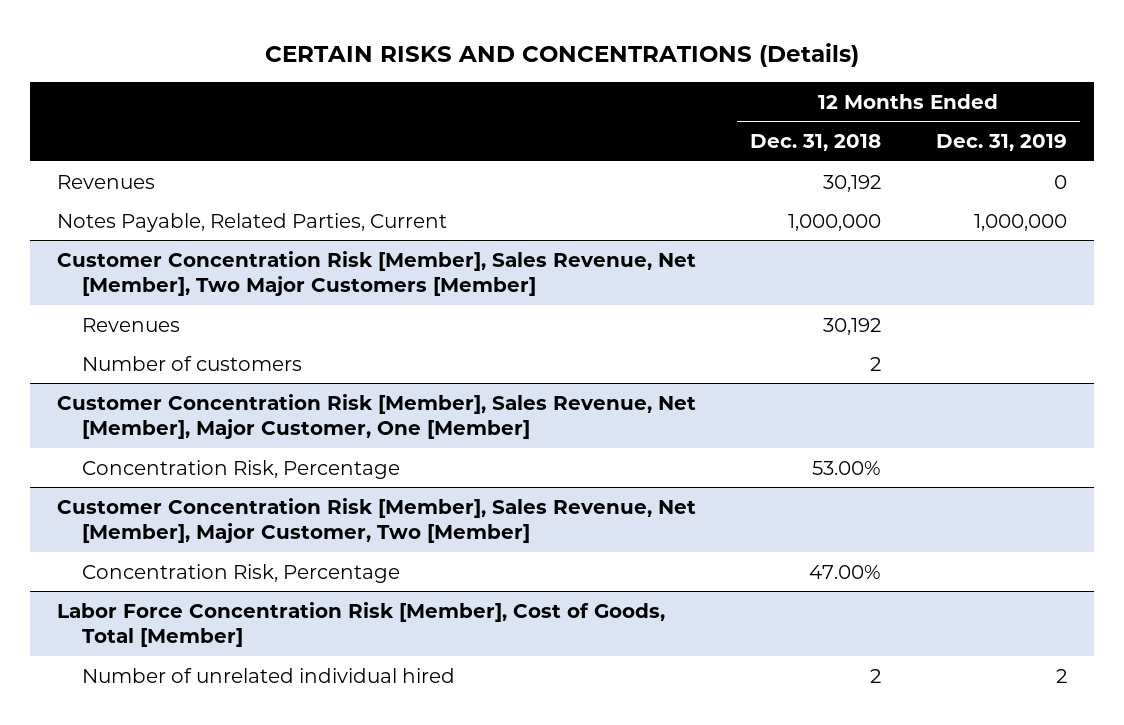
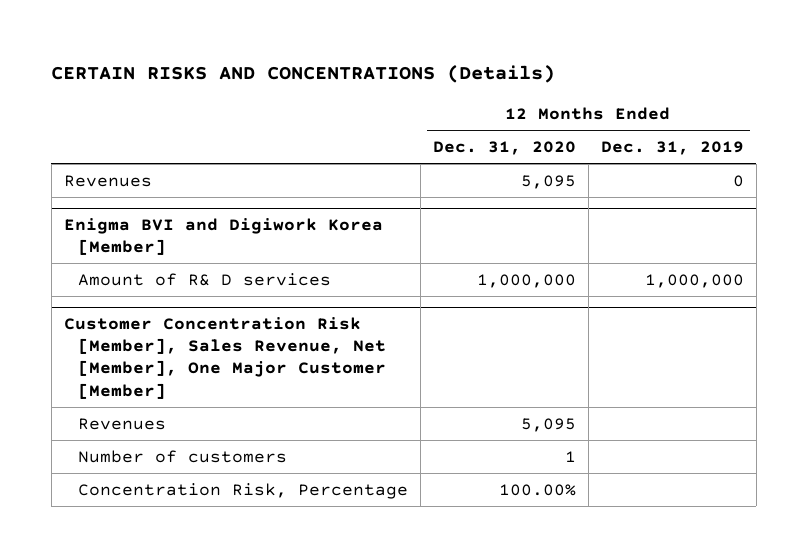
[750,134,882,152] Dec. 31, 2018 -> none
none -> [432,141,576,156] Dec. 31, 2020
[57,212,448,232] Notes Payable, Related Parties, Current -> none
[57,250,697,297] Customer Concentration Risk [Member], Sales Revenue, Net [Member], Two Major Customers [Member] -> none
[82,317,181,332] Revenues -> none
[82,355,303,371] Number of customers -> none
none -> [63,217,383,256] Enigma BVI and Digiwork Korea [Member]
none -> [77,272,331,286] Amount of R& D services
[57,393,697,440] Customer Concentration Risk [Member], Sales Revenue, Net [Member], Major Customer, One [Member] -> [63,316,386,399] Customer Concentration Risk [Member], Sales Revenue, Net [Member], One Major Customer [Member]
none -> [77,417,166,430] Revenues
none -> [77,449,287,463] Number of customers
[57,497,697,544] Customer Concentration Risk [Member], Sales Revenue, Net [Member], Major Customer, Two [Member] -> none
[82,563,401,583] Concentration Risk, Percentage -> none
[57,601,666,648] Labor Force Concentration Risk [Member], Cost of Goods, Total [Member] -> none
[82,667,456,683] Number of unrelated individual hired -> none

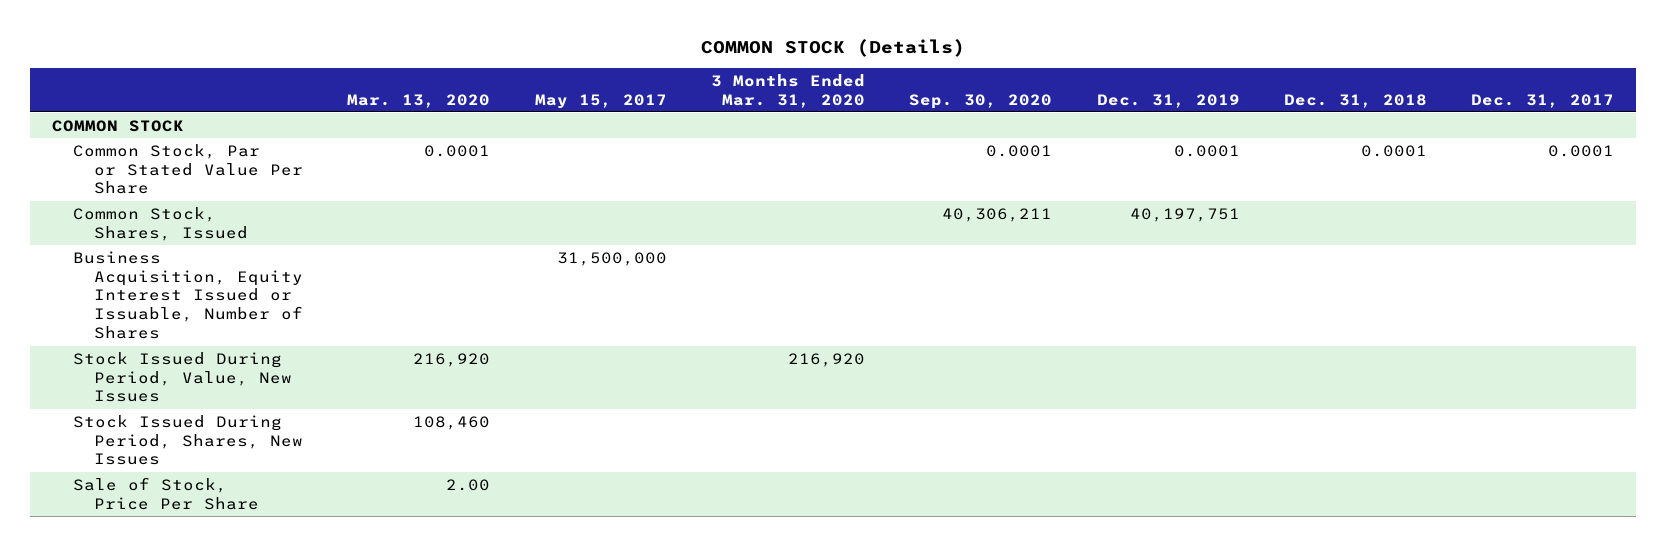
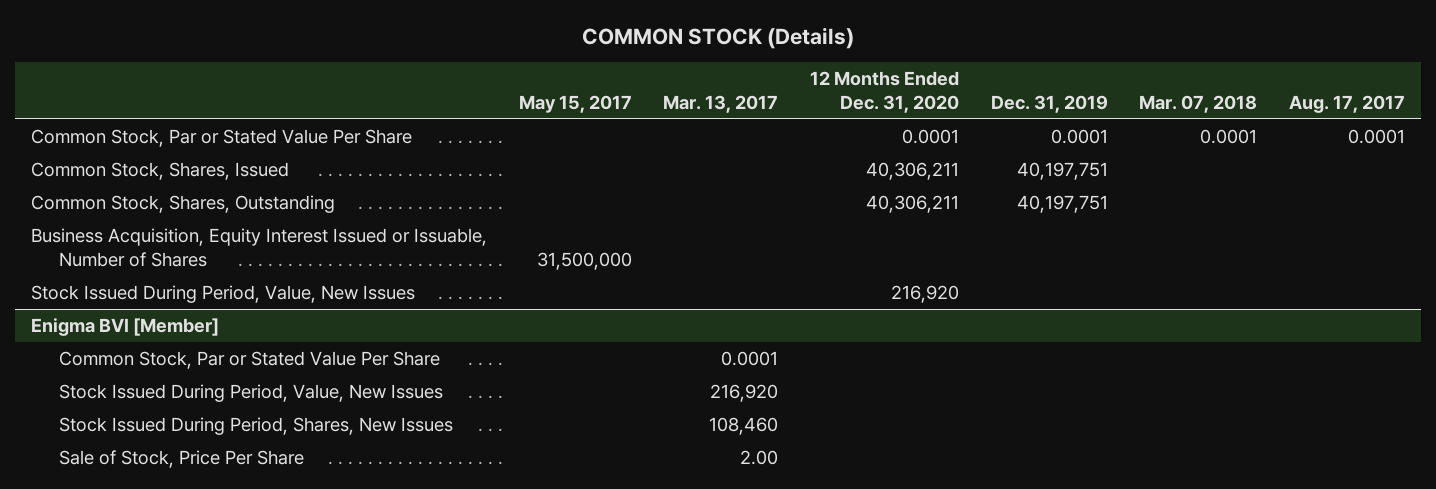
[347,93,491,108] Mar. 13, 2020 -> none
[710,73,865,108] 3 Months Ended Mar. 31, 2020 -> none
[909,93,1053,109] Sep. 30, 2020 -> none
[1283,93,1427,108] Dec. 31, 2018 -> none
[1471,93,1615,108] Dec. 31, 2017 -> none
none -> [663,94,779,113] Mar. 13, 2017
none -> [809,71,959,113] 12 Months Ended Dec. 31, 2020
none -> [1139,94,1258,113] Mar. 07, 2018
none -> [1289,94,1406,113] Aug. 17, 2017
[52,119,185,132] COMMON STOCK -> none
none -> [30,195,335,214] Common Stock, Shares, Outstanding
[73,414,304,466] Stock Issued During Period, Shares, New Issues -> none
[73,476,260,510] Sale of Stock, Price Per Share -> none
none -> [30,318,219,337] Enigma BVI [Member]
none -> [59,351,441,370] Common Stock, Par or Stated Value Per Share
none -> [59,384,444,403] Stock Issued During Period, Value, New Issues
none -> [59,417,454,436] Stock Issued During Period, Shares, New Issues
none -> [59,450,305,469] Sale of Stock, Price Per Share

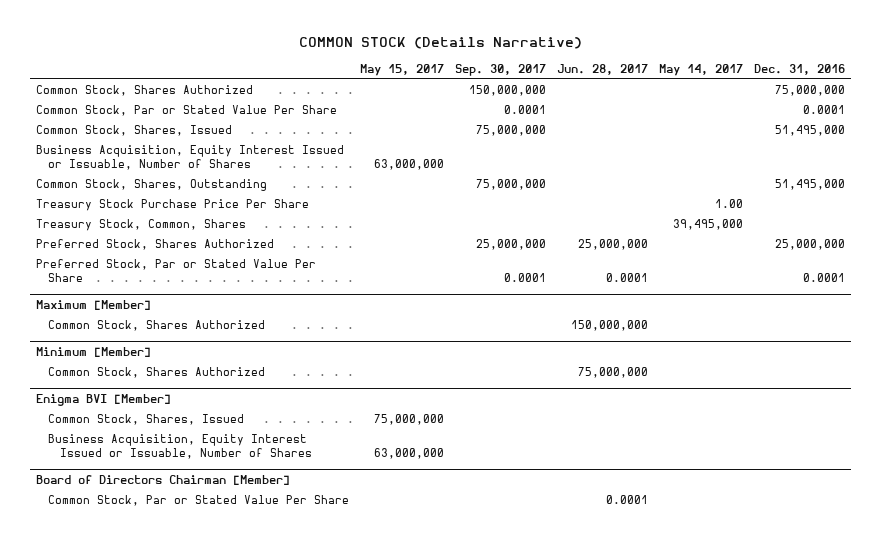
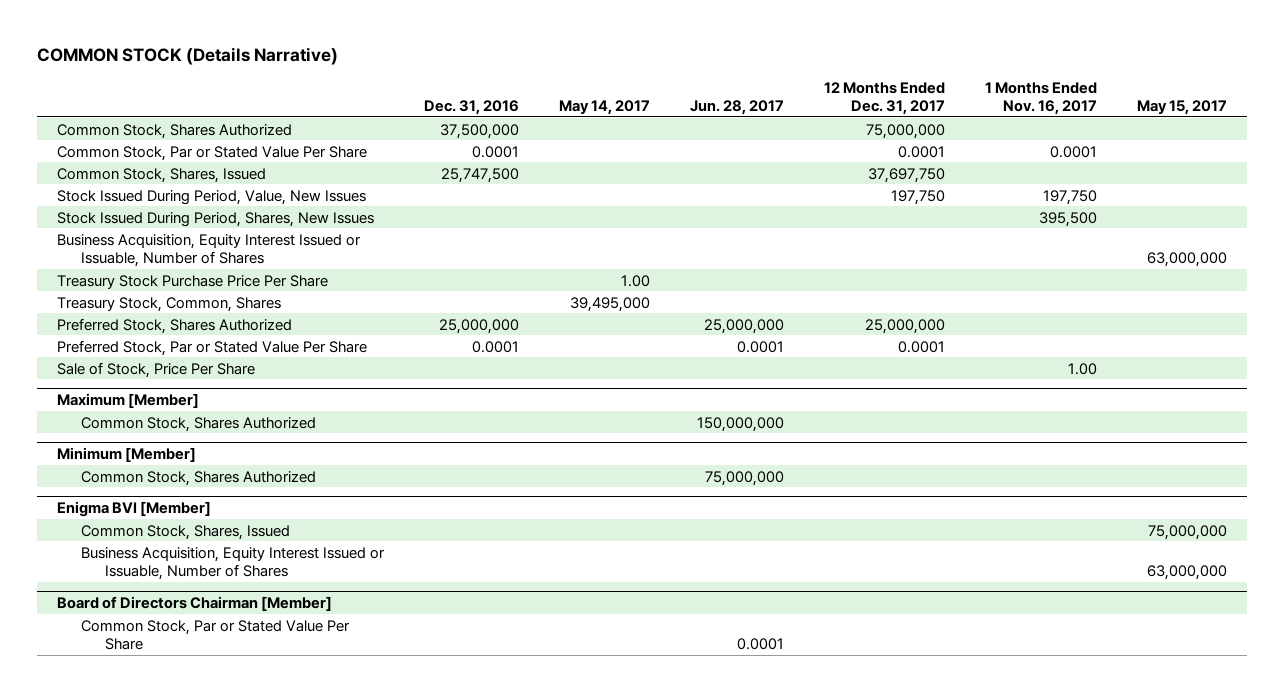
[454,63,546,76] Sep. 30, 2017 -> none
none -> [823,81,945,116] 12 Months Ended Dec. 31, 2017
none -> [984,81,1097,116] 1 Months Ended Nov. 16, 2017
[775,85,846,97] 75,000,000 -> [440,123,520,139] 37,500,000
[775,125,846,137] 51,495,000 -> [441,167,520,183] 25,747,500
none -> [57,189,367,205] Stock Issued During Period, Value, New Issues
none -> [57,211,375,227] Stock Issued During Period, Shares, New Issues
[35,179,267,192] Common Stock, Shares, Outstanding -> none
none -> [57,361,256,378] Sale of Stock, Price Per Share

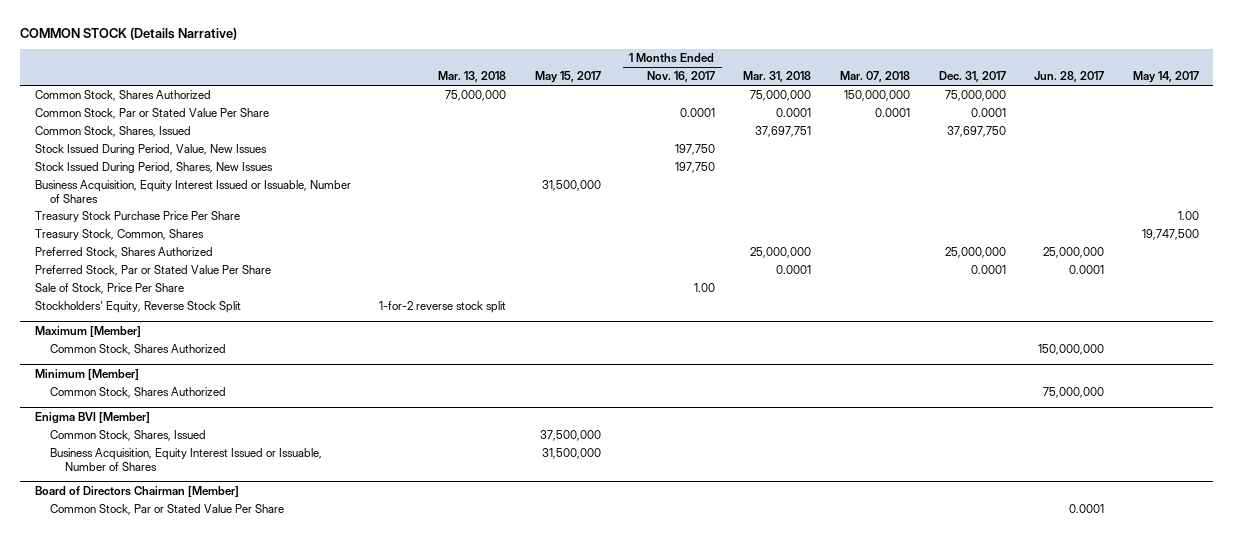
[424,100,520,116] Dec. 31, 2016 -> none
[823,81,945,116] 12 Months Ended Dec. 31, 2017 -> none
none -> [438,71,507,83] Mar. 13, 2018
none -> [743,71,812,83] Mar. 31, 2018
none -> [840,71,911,83] Mar. 07, 2018
none -> [938,71,1006,83] Dec. 31, 2017
[1038,211,1097,227] 395,500 -> [674,162,715,174] 197,750
[1146,251,1227,267] 63,000,000 -> [542,180,602,192] 31,500,000
[570,296,651,312] 39,495,000 -> [1141,229,1199,241] 19,747,500
none -> [34,301,241,314] Stockholders' Equity, Reverse Stock Split
[1147,524,1227,540] 75,000,000 -> [540,430,602,442] 37,500,000
[1146,564,1227,580] 63,000,000 -> [542,448,602,460] 31,500,000

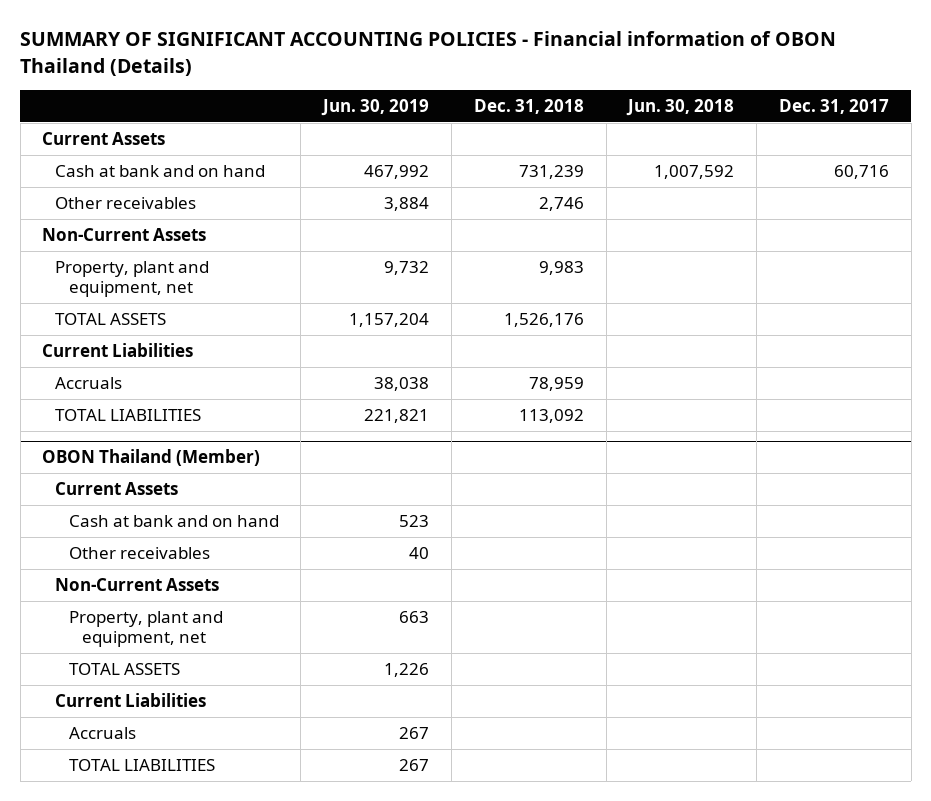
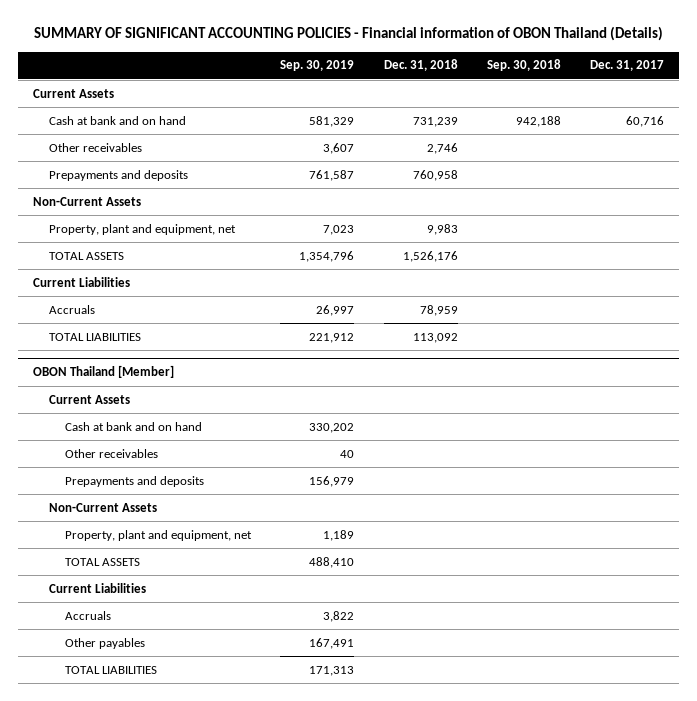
[321,98,430,116] Jun. 30, 2019 -> none
[626,98,735,116] Jun. 30, 2018 -> none
none -> [280,60,355,72] Sep. 30, 2019
none -> [486,59,561,72] Sep. 30, 2018
none -> [48,169,188,181] Prepayments and deposits
[42,449,261,467] OBON Thailand (Member) -> [32,365,174,379] OBON Thailand [Member]
none -> [64,475,204,487] Prepayments and deposits
none -> [64,637,145,649] Other payables

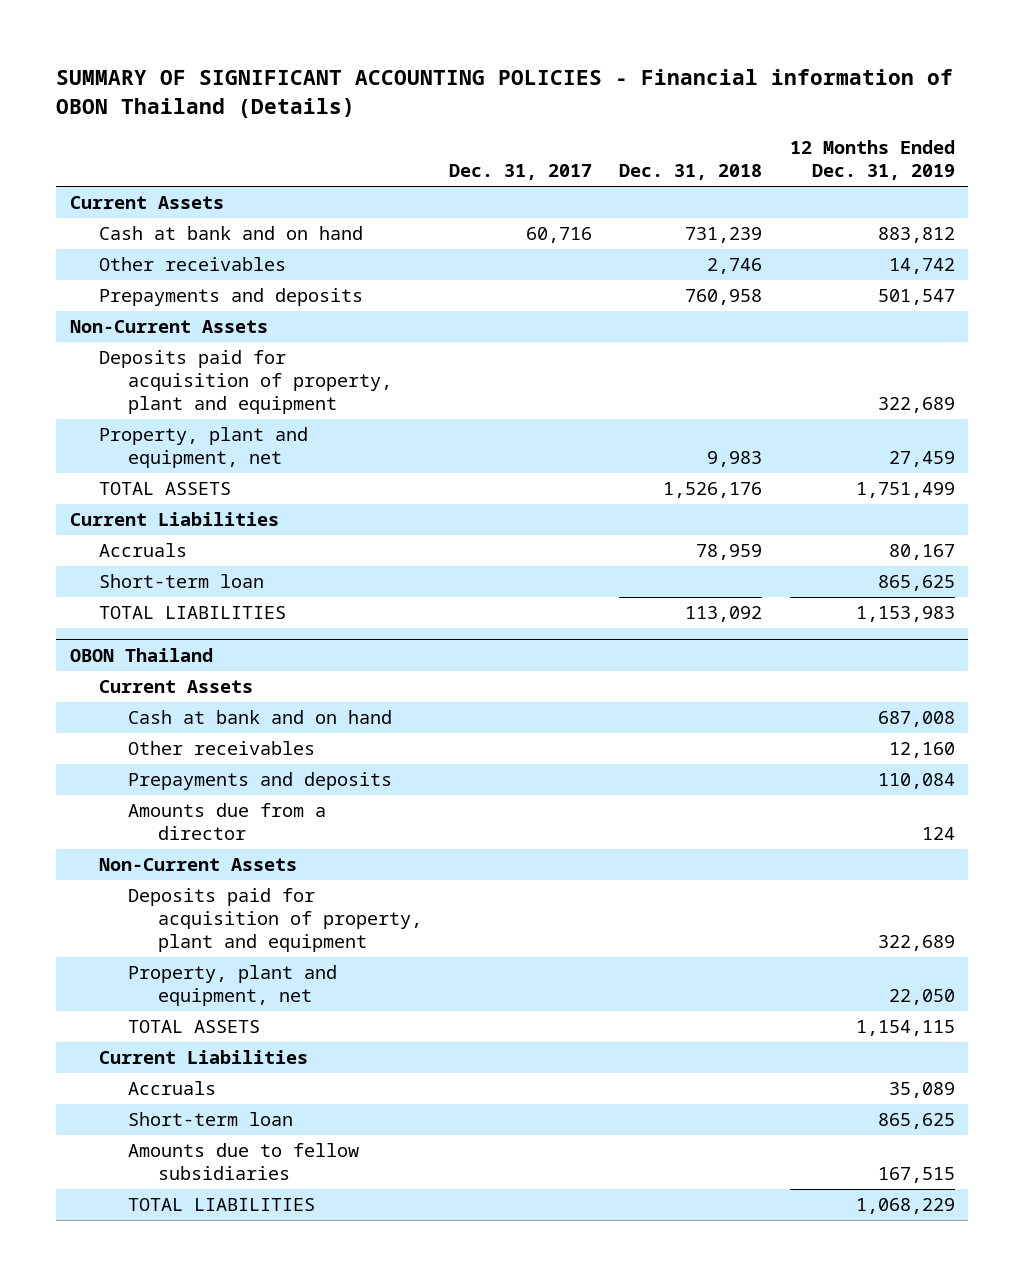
[280,60,355,72] Sep. 30, 2019 -> none
[486,59,561,72] Sep. 30, 2018 -> none
none -> [789,140,955,181] 12 Months Ended Dec. 31, 2019
none -> [99,350,393,414] Deposits paid for acquisition of property, plant and equipment
none -> [99,574,265,589] Short-term loan
[32,365,174,379] OBON Thailand [Member] -> [69,647,213,662] OBON Thailand
none -> [128,803,327,841] Amounts due from a director
none -> [128,888,422,952] Deposits paid for acquisition of property, plant and equipment
[64,637,145,649] Other payables -> none
none -> [128,1112,294,1127] Short-term loan
none -> [128,1143,360,1181] Amounts due to fellow subsidiaries

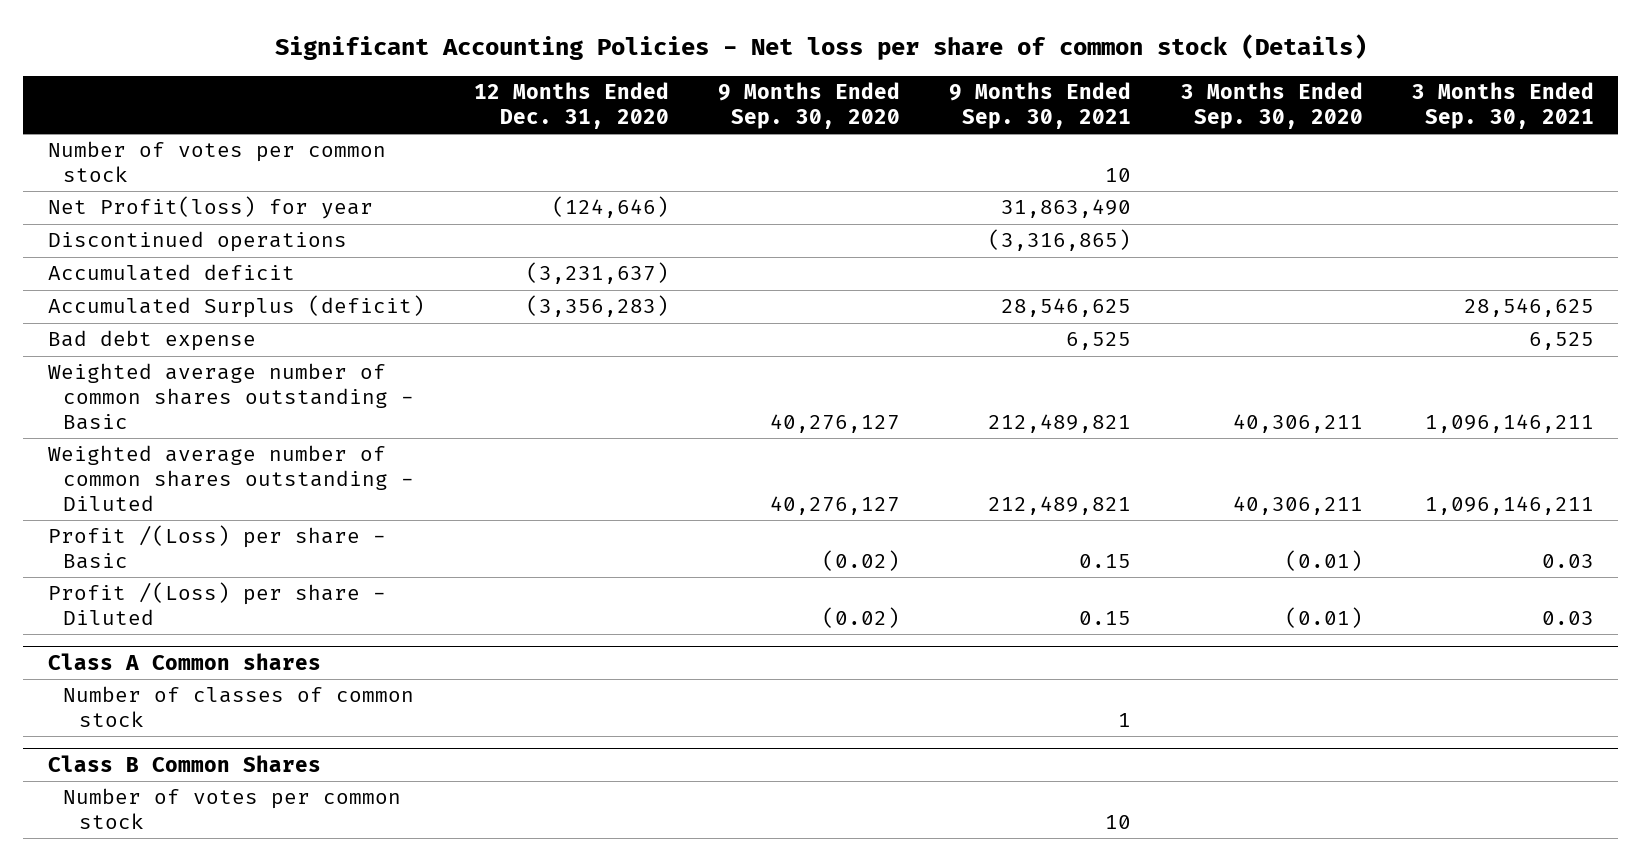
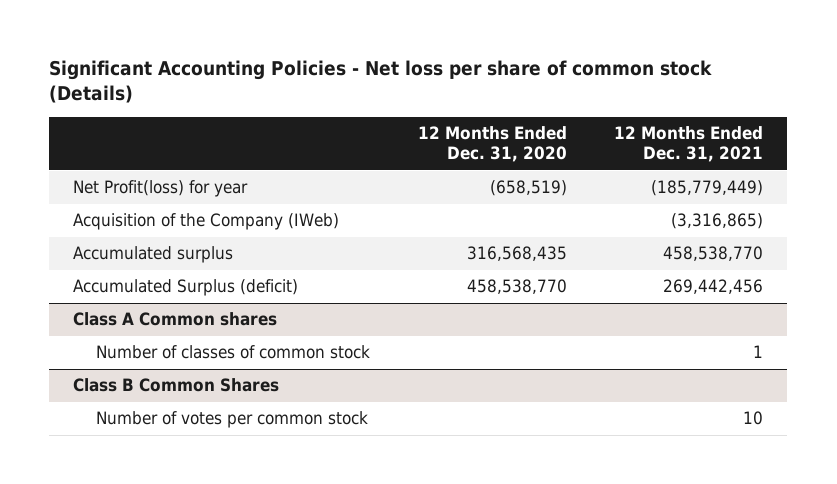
[718,82,901,129] 9 Months Ended Sep. 30, 2020 -> none
[949,82,1132,129] 9 Months Ended Sep. 30, 2021 -> none
[1180,82,1363,129] 3 Months Ended Sep. 30, 2020 -> none
[1411,82,1594,129] 3 Months Ended Sep. 30, 2021 -> none
none -> [614,125,764,163] 12 Months Ended Dec. 31, 2021
[47,141,386,183] Number of votes per common stock -> none
[47,231,347,253] Discontinued operations -> none
[47,330,256,352] Bad debt expense -> none
[47,363,415,431] Weighted average number of common shares outstanding - Basic -> none
[47,445,415,512] Weighted average number of common shares outstanding - Diluted -> none
[47,525,386,570] Profit /(Loss) per share - Basic -> none
[47,582,386,626] Profit /(Loss) per share - Diluted -> none
[551,196,669,219] (124,646) -> [489,180,567,197] (658,519)
none -> [73,213,340,231] Acquisition of the Company (IWeb)
[47,264,295,282] Accumulated deficit -> [73,246,234,264] Accumulated surplus
[525,262,669,285] (3,231,637) -> [466,246,567,262] 316,568,435
[525,295,669,318] (3,356,283) -> [466,279,567,295] 458,538,770

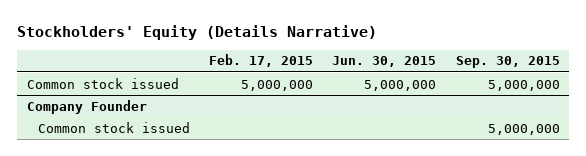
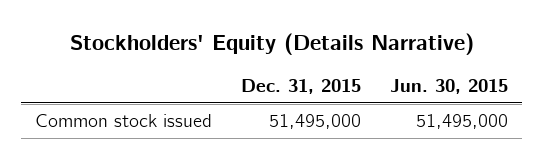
[209,54,314,68] Feb. 17, 2015 -> none
[455,56,560,69] Sep. 30, 2015 -> none
none -> [241,79,362,95] Dec. 31, 2015
[26,99,147,114] Company Founder -> none
[38,121,191,133] Common stock issued -> none
[364,79,437,91] 5,000,000 -> [415,114,508,130] 51,495,000

